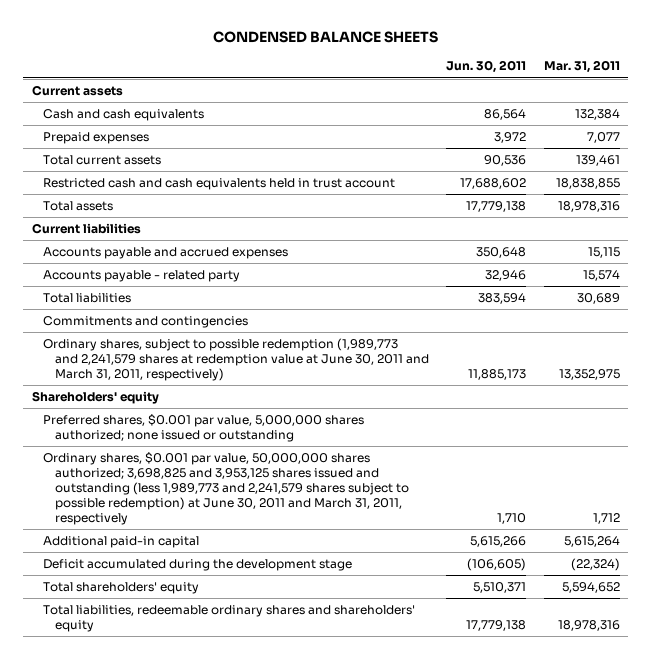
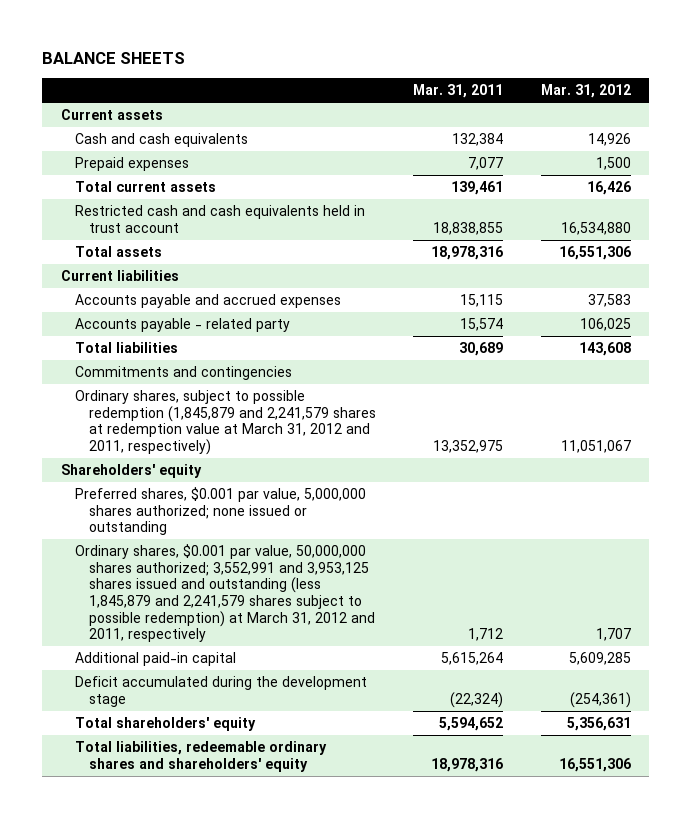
[212,30,438,43] CONDENSED BALANCE SHEETS -> [41,51,185,64] BALANCE SHEETS
[446,60,527,74] Jun. 30, 2011 -> none
none -> [540,84,631,99] Mar. 31, 2012
[43,338,429,381] Ordinary shares, subject to possible redemption (1,989,773 and 2,241,579 shares at redemption value at June 30, 2011 and March 31, 2011, respectively) -> [74,390,377,456] Ordinary shares, subject to possible redemption (1,845,879 and 2,241,579 shares at redemption value at March 31, 2012 and 2011, respectively)
[43,452,409,525] Ordinary shares, $0.001 par value, 50,000,000 shares authorized; 3,698,825 and 3,953,125 shares issued and outstanding (less 1,989,773 and 2,241,579 shares subject to possible redemption) at June 30, 2011 and March 31, 2011, respectively -> [74,544,376,643] Ordinary shares, $0.001 par value, 50,000,000 shares authorized; 3,552,991 and 3,953,125 shares issued and outstanding (less 1,845,879 and 2,241,579 shares subject to possible redemption) at March 31, 2012 and 2011, respectively

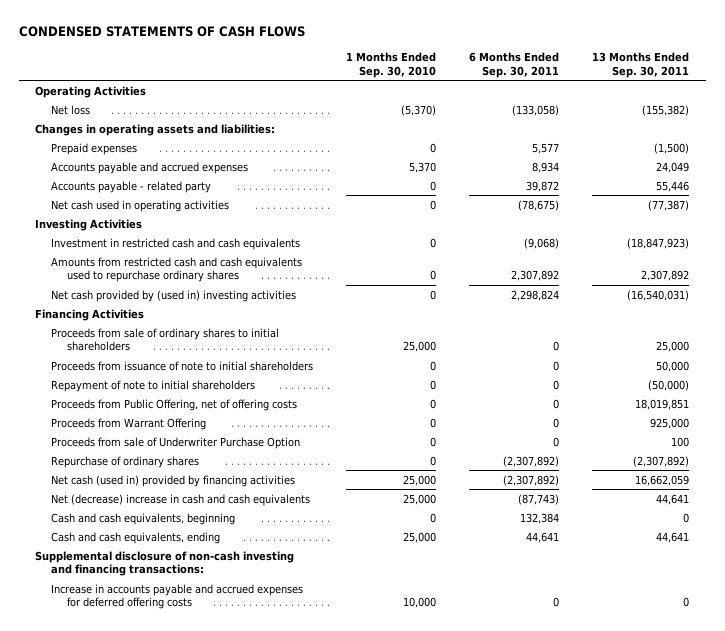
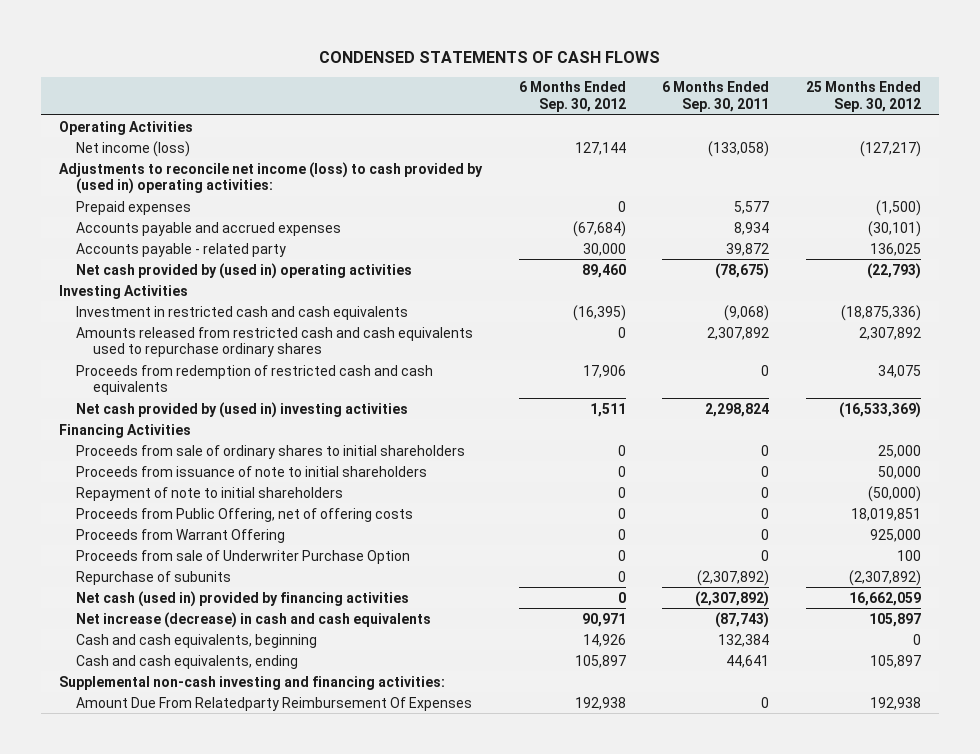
[346,52,437,78] 1 Months Ended Sep. 30, 2010 -> none
[592,52,690,78] 13 Months Ended Sep. 30, 2011 -> none
none -> [518,81,626,112] 6 Months Ended Sep. 30, 2012
none -> [805,81,921,112] 25 Months Ended Sep. 30, 2012
[35,123,276,136] Changes in operating assets and liabilities: -> none
[51,104,91,115] Net loss -> [76,140,191,157] Net income (loss)
none -> [59,161,484,195] Adjustments to reconcile net income (loss) to cash provided by (used in) operating activities:
[51,199,230,212] Net cash used in operating activities -> [76,262,413,279] Net cash provided by (used in) operating activities
[51,256,303,283] Amounts from restricted cash and cash equivalents used to repurchase ordinary shares -> [76,326,474,358] Amounts released from restricted cash and cash equivalents used to repurchase ordinary shares
none -> [76,364,434,396] Proceeds from redemption of restricted cash and cash equivalents
[51,455,200,468] Repurchase of ordinary shares -> [76,570,232,585] Repurchase of subunits
[51,493,311,506] Net (decrease) increase in cash and cash equivalents -> [76,611,432,628] Net increase (decrease) in cash and cash equivalents
[51,583,304,610] Increase in accounts payable and accrued expenses for deferred offering costs -> none
[35,550,295,577] Supplemental disclosure of non-cash investing and financing transactions: -> [59,675,446,690] Supplemental non-cash investing and financing activities:
none -> [76,696,473,711] Amount Due From Relatedparty Reimbursement Of Expenses

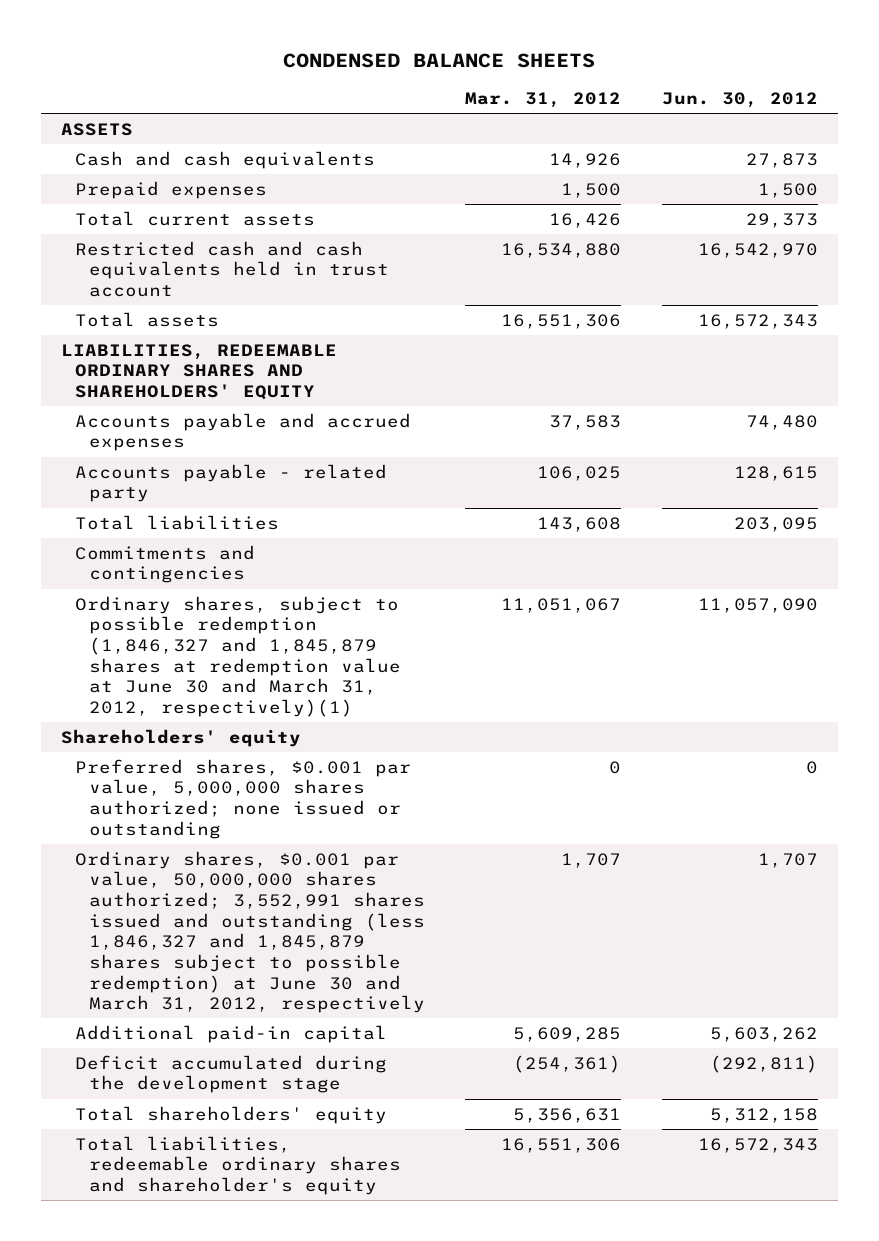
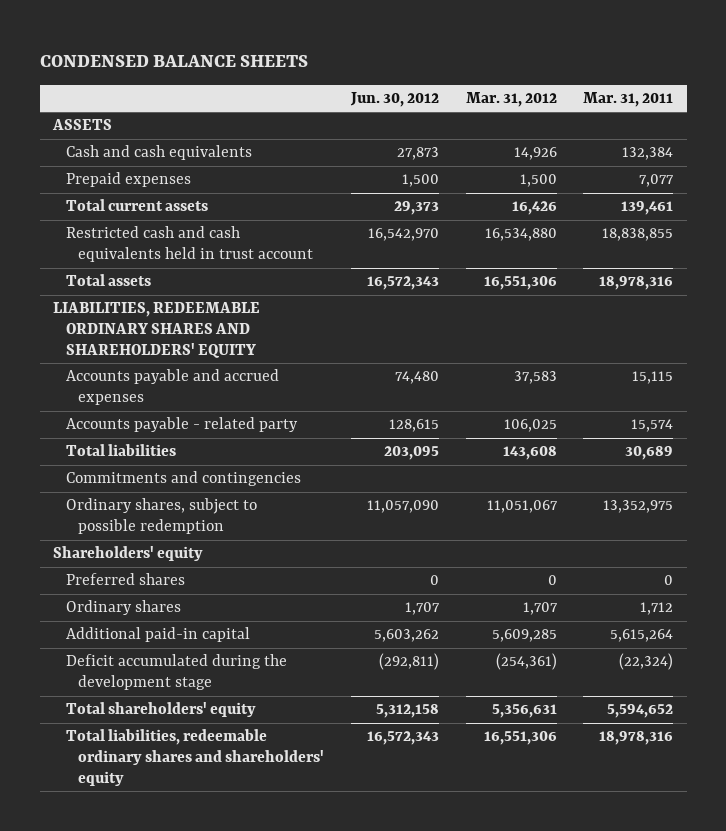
none -> [583,92,674,108] Mar. 31, 2011
[75,595,402,717] Ordinary shares, subject to possible redemption (1,846,327 and 1,845,879 shares at redemption value at June 30 and March 31, 2012, respectively)(1) -> [65,498,257,535] Ordinary shares, subject to possible redemption
[75,758,412,839] Preferred shares, $0.001 par value, 5,000,000 shares authorized; none issued or outstanding -> [65,573,185,586] Preferred shares
[75,850,426,1014] Ordinary shares, $0.001 par value, 50,000,000 shares authorized; 3,552,991 shares issued and outstanding (less 1,846,327 and 1,845,879 shares subject to possible redemption) at June 30 and March 31, 2012, respectively -> [65,600,181,616] Ordinary shares
[75,1135,402,1196] Total liabilities, redeemable ordinary shares and shareholder's equity -> [65,729,325,787] Total liabilities, redeemable ordinary shares and shareholders' equity

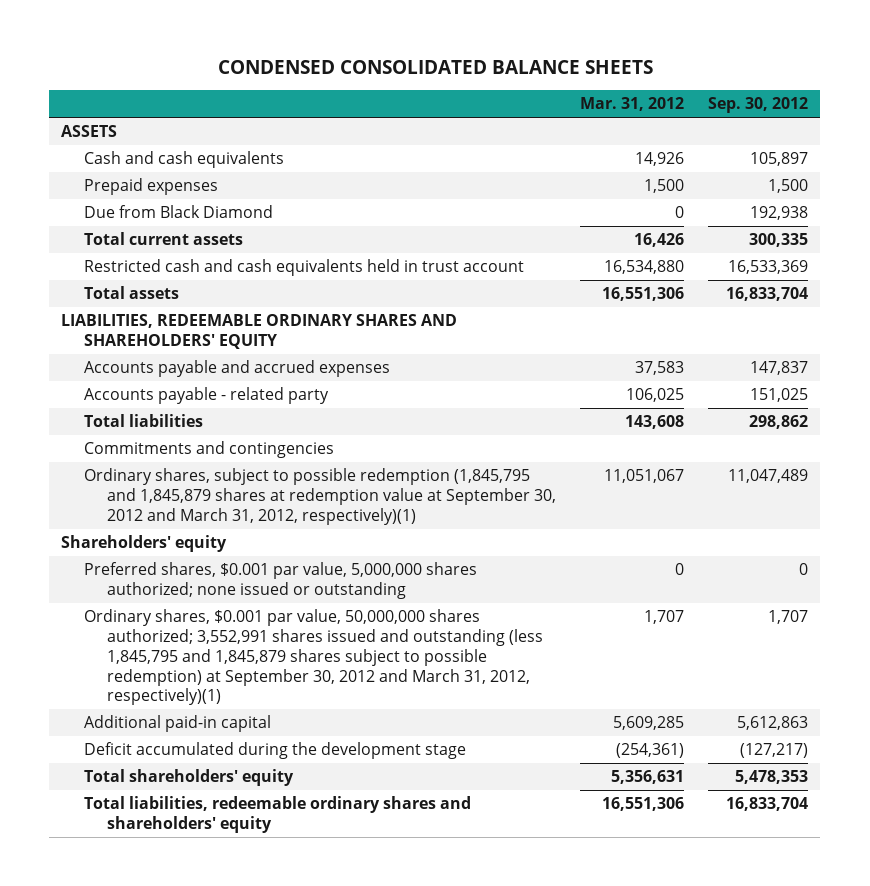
[39,55,308,68] CONDENSED BALANCE SHEETS -> [217,60,653,75] CONDENSED CONSOLIDATED BALANCE SHEETS
[350,92,440,108] Jun. 30, 2012 -> none
[583,92,674,108] Mar. 31, 2011 -> none
none -> [708,97,809,114] Sep. 30, 2012
none -> [84,205,274,219] Due from Black Diamond
[65,498,257,535] Ordinary shares, subject to possible redemption -> [84,468,557,525] Ordinary shares, subject to possible redemption (1,845,795 and 1,845,879 shares at redemption value at September 30, 2012 and March 31, 2012, respectively)(1)
[65,573,185,586] Preferred shares -> [84,562,478,600] Preferred shares, $0.001 par value, 5,000,000 shares authorized; none issued or outstanding
[65,600,181,616] Ordinary shares -> [84,609,544,706] Ordinary shares, $0.001 par value, 50,000,000 shares authorized; 3,552,991 shares issued and outstanding (less 1,845,795 and 1,845,879 shares subject to possible redemption) at September 30, 2012 and March 31, 2012, respectively)(1)

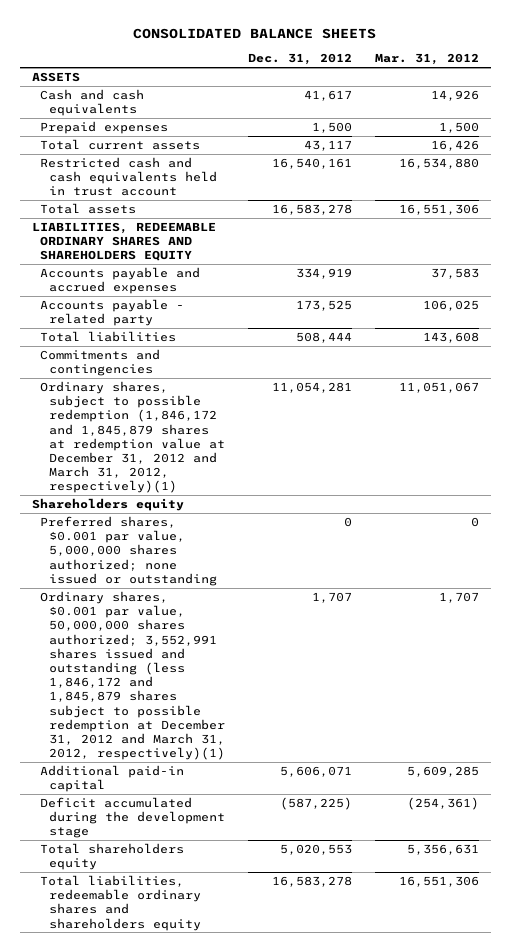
[217,60,653,75] CONDENSED CONSOLIDATED BALANCE SHEETS -> [133,27,377,39] CONSOLIDATED BALANCE SHEETS
[708,97,809,114] Sep. 30, 2012 -> none
none -> [248,53,353,66] Dec. 31, 2012
[84,205,274,219] Due from Black Diamond -> none
[61,314,458,350] LIABILITIES, REDEEMABLE ORDINARY SHARES AND SHAREHOLDERS' EQUITY -> [31,221,216,262] LIABILITIES, REDEEMABLE ORDINARY SHARES AND SHAREHOLDERS EQUITY
[84,468,557,525] Ordinary shares, subject to possible redemption (1,845,795 and 1,845,879 shares at redemption value at September 30, 2012 and March 31, 2012, respectively)(1) -> [40,380,226,494] Ordinary shares, subject to possible redemption (1,846,172 and 1,845,879 shares at redemption value at December 31, 2012 and March 31, 2012, respectively)(1)
[61,535,228,553] Shareholders' equity -> [31,497,184,511] Shareholders equity
[84,609,544,706] Ordinary shares, $0.001 par value, 50,000,000 shares authorized; 3,552,991 shares issued and outstanding (less 1,845,795 and 1,845,879 shares subject to possible redemption) at September 30, 2012 and March 31, 2012, respectively)(1) -> [40,590,226,761] Ordinary shares, $0.001 par value, 50,000,000 shares authorized; 3,552,991 shares issued and outstanding (less 1,846,172 and 1,845,879 shares subject to possible redemption at December 31, 2012 and March 31, 2012, respectively)(1)
[84,769,295,787] Total shareholders' equity -> [40,842,185,871] Total shareholders equity
[84,796,472,834] Total liabilities, redeemable ordinary shares and shareholders' equity -> [40,874,202,931] Total liabilities, redeemable ordinary shares and shareholders equity

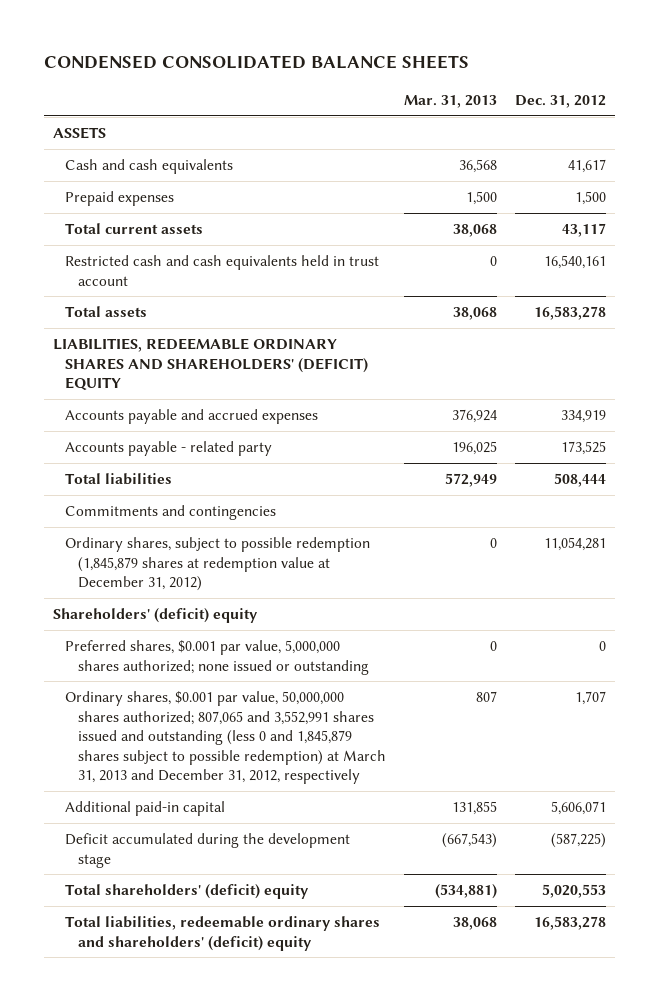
[133,27,377,39] CONSOLIDATED BALANCE SHEETS -> [44,55,470,70] CONDENSED CONSOLIDATED BALANCE SHEETS
[375,53,480,66] Mar. 31, 2012 -> none
none -> [403,94,497,108] Mar. 31, 2013
[31,221,216,262] LIABILITIES, REDEEMABLE ORDINARY SHARES AND SHAREHOLDERS EQUITY -> [53,337,369,392] LIABILITIES, REDEEMABLE ORDINARY SHARES AND SHAREHOLDERS' (DEFICIT) EQUITY
[40,380,226,494] Ordinary shares, subject to possible redemption (1,846,172 and 1,845,879 shares at redemption value at December 31, 2012 and March 31, 2012, respectively)(1) -> [65,536,371,592] Ordinary shares, subject to possible redemption (1,845,879 shares at redemption value at December 31, 2012)
[31,497,184,511] Shareholders equity -> [53,607,259,623] Shareholders' (deficit) equity
[40,590,226,761] Ordinary shares, $0.001 par value, 50,000,000 shares authorized; 3,552,991 shares issued and outstanding (less 1,846,172 and 1,845,879 shares subject to possible redemption at December 31, 2012 and March 31, 2012, respectively)(1) -> [65,690,386,785] Ordinary shares, $0.001 par value, 50,000,000 shares authorized; 807,065 and 3,552,991 shares issued and outstanding (less 0 and 1,845,879 shares subject to possible redemption) at March 31, 2013 and December 31, 2012, respectively
[40,842,185,871] Total shareholders equity -> [65,883,310,899] Total shareholders' (deficit) equity
[40,874,202,931] Total liabilities, redeemable ordinary shares and shareholders equity -> [65,915,381,951] Total liabilities, redeemable ordinary shares and shareholders' (deficit) equity

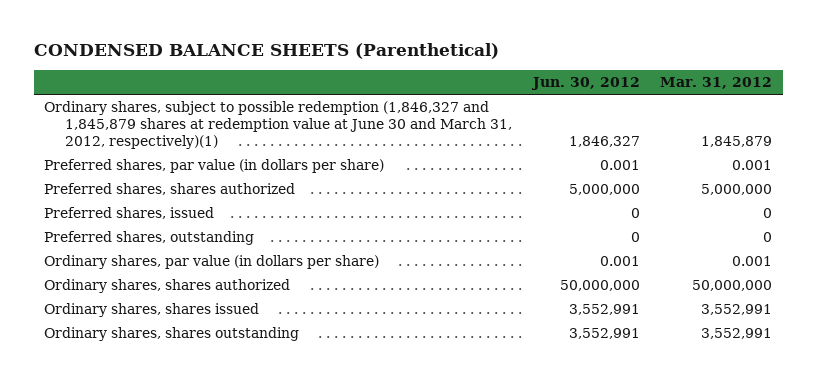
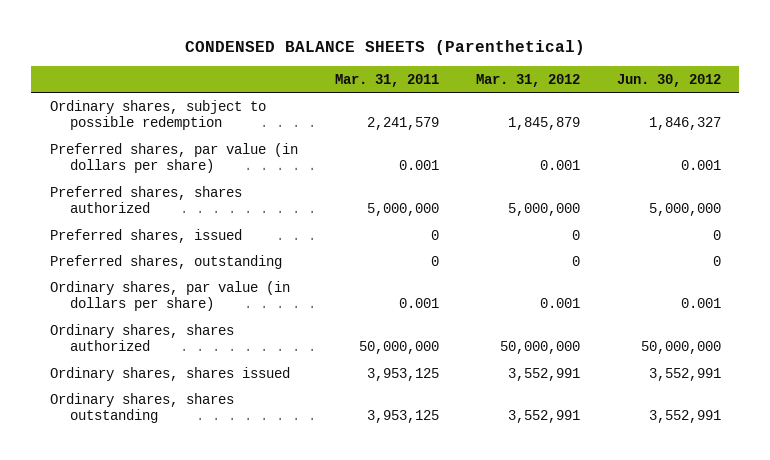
none -> [334,73,439,87] Mar. 31, 2011
[43,101,512,149] Ordinary shares, subject to possible redemption (1,846,327 and 1,845,879 shares at redemption value at June 30 and March 31, 2012, respectively)(1) -> [49,99,266,131] Ordinary shares, subject to possible redemption

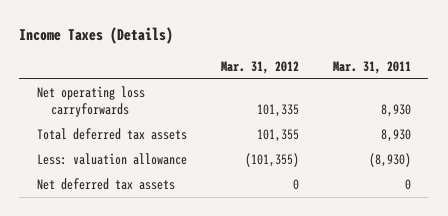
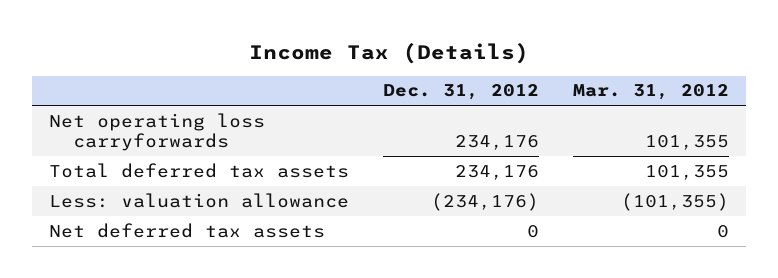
[19,27,174,45] Income Taxes (Details) -> [249,42,530,64] Income Tax (Details)
[333,61,412,75] Mar. 31, 2011 -> none
none -> [383,84,540,101] Dec. 31, 2012
[256,104,299,118] 101,335 -> [645,134,730,150] 101,355

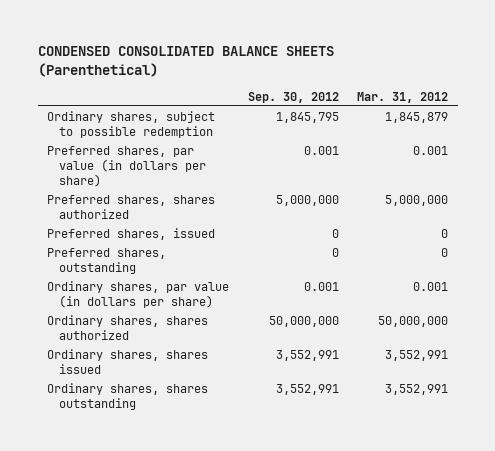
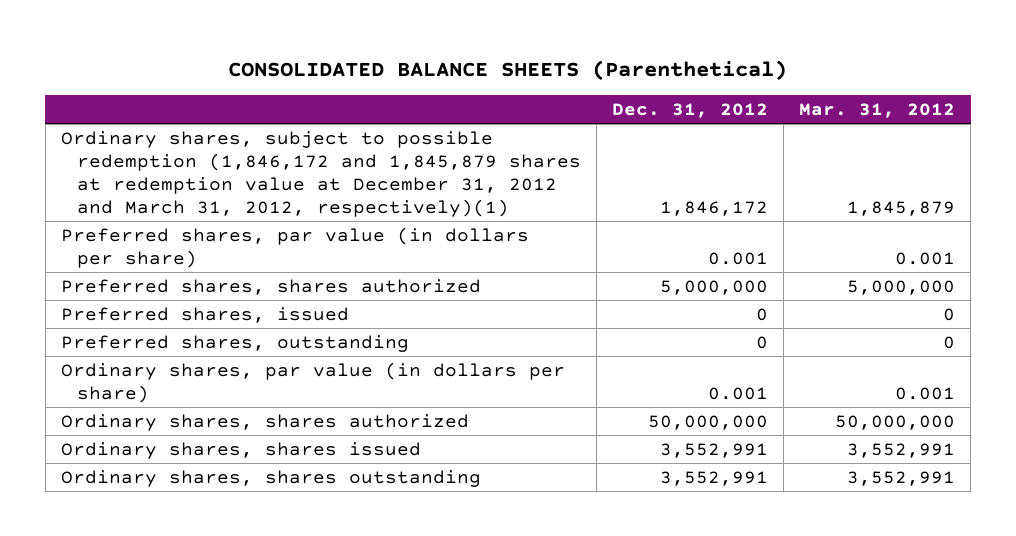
[37,46,334,77] CONDENSED CONSOLIDATED BALANCE SHEETS (Parenthetical) -> [227,59,787,80] CONSOLIDATED BALANCE SHEETS (Parenthetical)
[247,91,339,103] Sep. 30, 2012 -> none
none -> [611,103,768,119] Dec. 31, 2012
[46,110,215,139] Ordinary shares, subject to possible redemption -> [60,130,581,217] Ordinary shares, subject to possible redemption (1,846,172 and 1,845,879 shares at redemption value at December 31, 2012 and March 31, 2012, respectively)(1)

